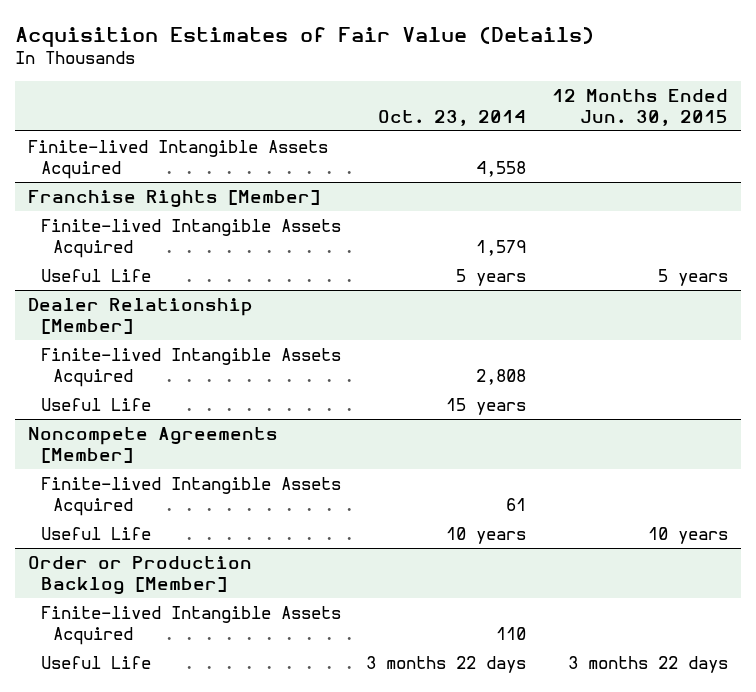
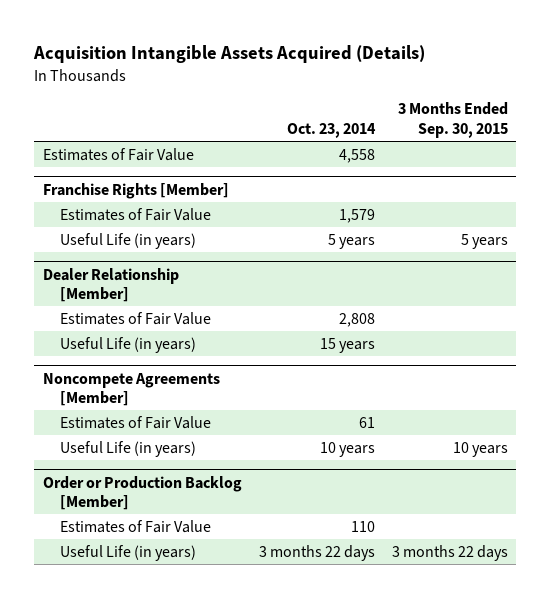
[15,26,595,47] Acquisition Estimates of Fair Value (Details) -> [33,45,426,64] Acquisition Intangible Assets Acquired (Details)
[552,88,729,126] 12 Months Ended Jun. 30, 2015 -> none
none -> [397,102,508,138] 3 Months Ended Sep. 30, 2015
[28,139,329,179] Finite-lived Intangible Assets Acquired -> [42,147,194,161] Estimates of Fair Value
[40,218,341,258] Finite-lived Intangible Assets Acquired -> [60,207,212,221] Estimates of Fair Value
[40,268,151,282] Useful Life -> [60,232,197,249] Useful Life (in years)
[40,347,341,387] Finite-lived Intangible Assets Acquired -> [60,311,212,325] Estimates of Fair Value
[40,397,151,411] Useful Life -> [60,336,197,353] Useful Life (in years)
[40,476,341,516] Finite-lived Intangible Assets Acquired -> [60,415,212,429] Estimates of Fair Value
[40,526,151,540] Useful Life -> [60,440,197,457] Useful Life (in years)
[40,605,341,645] Finite-lived Intangible Assets Acquired -> [60,519,212,533] Estimates of Fair Value
[40,655,151,669] Useful Life -> [60,544,197,561] Useful Life (in years)

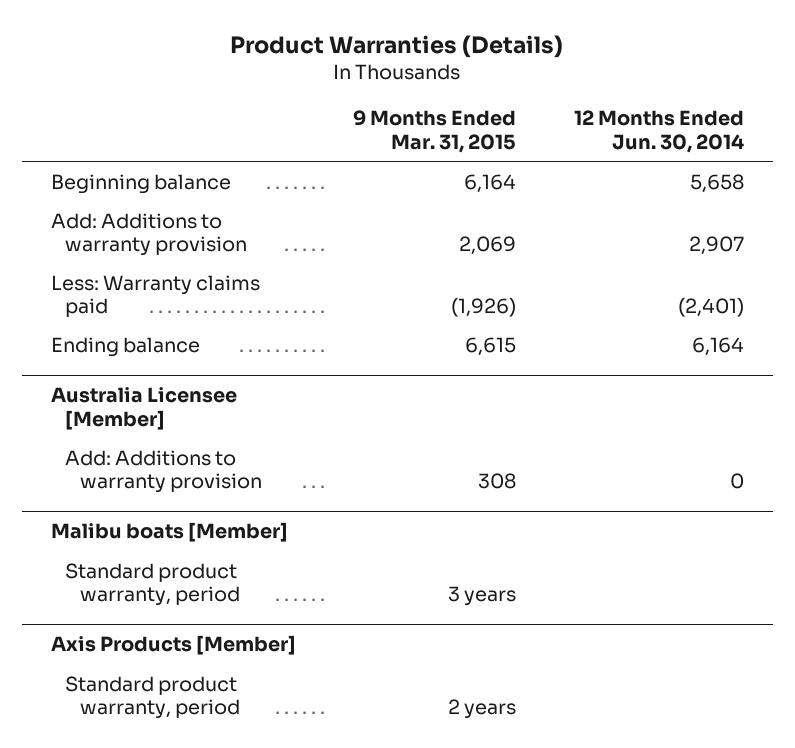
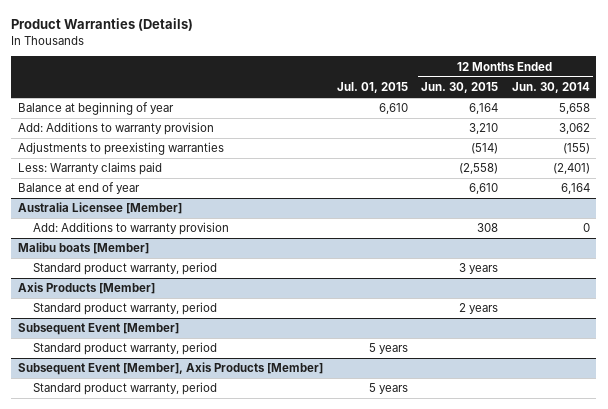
[353,110,517,153] 9 Months Ended Mar. 31, 2015 -> none
none -> [336,81,408,93] Jul. 01, 2015
none -> [421,81,499,93] Jun. 30, 2015
[50,173,231,194] Beginning balance -> [18,102,175,116] Balance at beginning of year
[689,236,745,256] 2,907 -> [558,123,590,135] 3,062
none -> [18,142,225,156] Adjustments to preexisting warranties
[50,336,200,357] Ending balance -> [18,182,141,195] Balance at end of year
none -> [18,323,180,336] Subsequent Event [Member]
none -> [32,342,217,356] Standard product warranty, period
none -> [18,362,324,376] Subsequent Event [Member], Axis Products [Member]
none -> [32,382,217,396] Standard product warranty, period

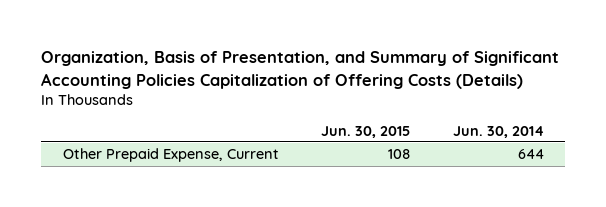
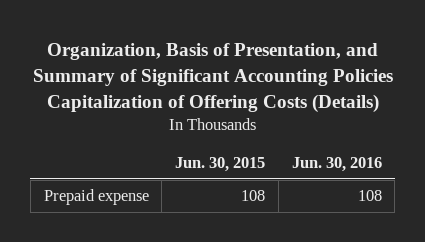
[452,125,544,138] Jun. 30, 2014 -> none
none -> [291,157,382,173] Jun. 30, 2016
[62,148,279,163] Other Prepaid Expense, Current -> [43,189,149,206] Prepaid expense

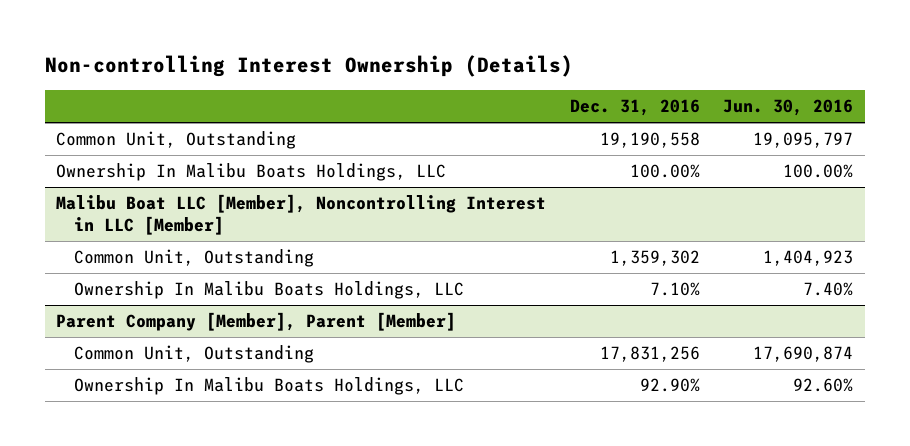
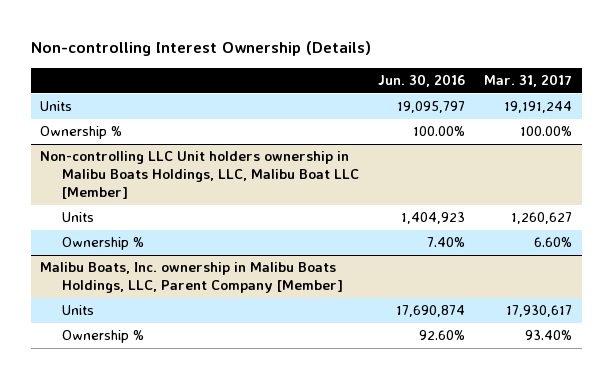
[569,99,700,117] Dec. 31, 2016 -> none
none -> [484,74,573,88] Mar. 31, 2017
[56,194,547,235] Malibu Boat LLC [Member], Noncontrolling Interest in LLC [Member] -> none
[56,312,457,332] Parent Company [Member], Parent [Member] -> none
[56,131,297,150] Common Unit, Outstanding -> [40,101,73,112] Units
[56,163,447,182] Ownership In Malibu Boats Holdings, LLC -> [40,126,123,140] Ownership %
none -> [40,151,359,200] Non-controlling LLC Unit holders ownership in Malibu Boats Holdings, LLC, Malibu Boat LLC [Member]
[74,249,315,268] Common Unit, Outstanding -> [61,212,94,223] Units
[74,281,465,300] Ownership In Malibu Boats Holdings, LLC -> [61,237,144,251] Ownership %
none -> [40,262,343,294] Malibu Boats, Inc. ownership in Malibu Boats Holdings, LLC, Parent Company [Member]
[74,345,315,364] Common Unit, Outstanding -> [61,305,94,316] Units
[74,377,465,396] Ownership In Malibu Boats Holdings, LLC -> [61,330,144,344] Ownership %

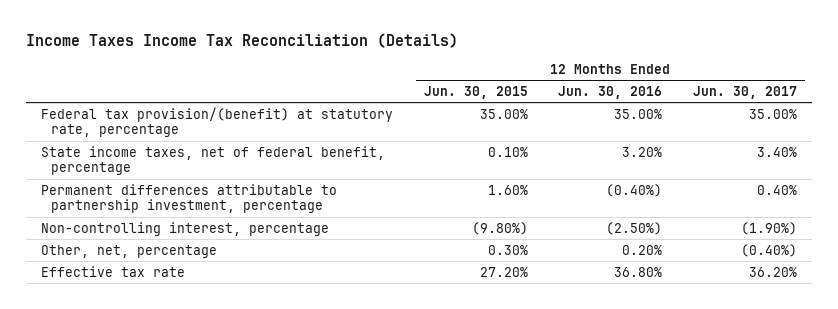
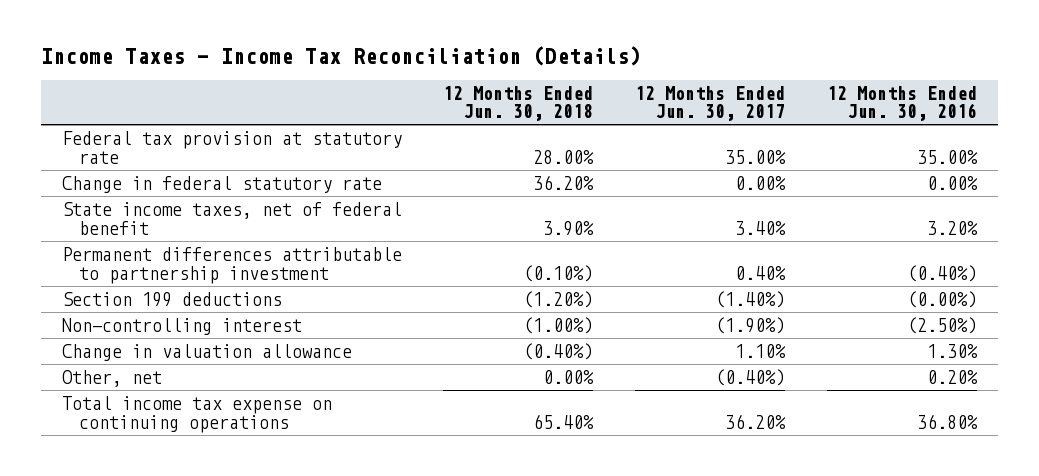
[25,32,458,48] Income Taxes Income Tax Reconciliation (Details) -> [40,46,641,67] Income Taxes - Income Tax Reconciliation (Details)
[423,85,528,99] Jun. 30, 2015 -> none
none -> [443,85,594,122] 12 Months Ended Jun. 30, 2018
[41,106,394,138] Federal tax provision/(benefit) at statutory rate, percentage -> [61,130,402,164] Federal tax provision at statutory rate
none -> [61,175,382,193] Change in federal statutory rate
[41,145,386,176] State income taxes, net of federal benefit, percentage -> [61,201,402,235] State income taxes, net of federal benefit
[41,183,338,214] Permanent differences attributable to partnership investment, percentage -> [61,246,402,284] Permanent differences attributable to partnership investment
none -> [61,291,282,307] Section 199 deductions
[41,221,330,236] Non-controlling interest, percentage -> [61,317,302,335] Non-controlling interest
none -> [61,343,352,361] Change in valuation allowance
[41,244,218,258] Other, net, percentage -> [61,369,162,387] Other, net
[41,265,186,277] Effective tax rate -> [61,395,332,433] Total income tax expense on continuing operations

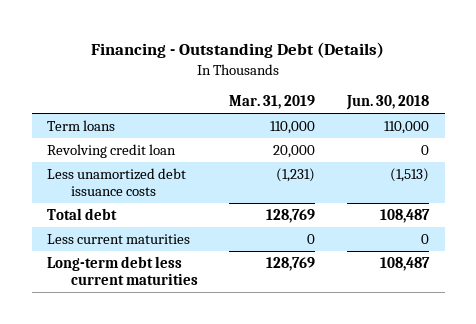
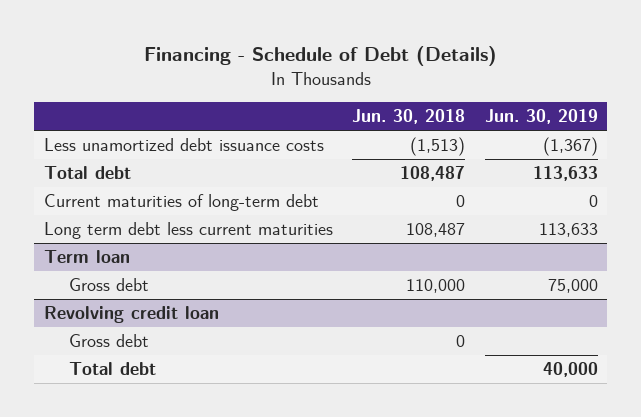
[91,41,385,58] Financing - Outstanding Debt (Details) -> [143,46,497,67] Financing - Schedule of Debt (Details)
[229,95,316,110] Mar. 31, 2019 -> none
none -> [484,109,598,125] Jun. 30, 2019
[47,119,116,131] Term loans -> none
[47,143,177,158] Revolving credit loan -> none
[47,233,191,244] Less current maturities -> [43,194,319,212] Current maturities of long-term debt
[47,255,199,286] Long-term debt less current maturities -> [43,222,333,240] Long term debt less current maturities
none -> [43,250,130,264] Term loan
none -> [69,278,150,292] Gross debt
none -> [43,306,219,324] Revolving credit loan
none -> [69,334,150,348] Gross debt
none -> [69,362,157,376] Total debt

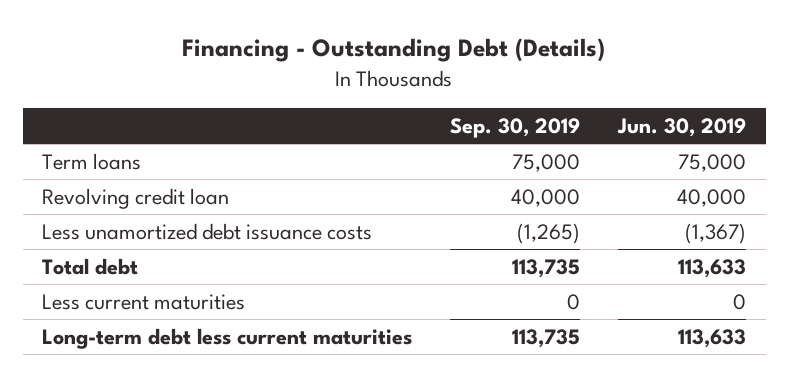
[143,46,497,67] Financing - Schedule of Debt (Details) -> [182,38,606,63] Financing - Outstanding Debt (Details)
[352,109,466,125] Jun. 30, 2018 -> none
none -> [450,117,581,138] Sep. 30, 2019
none -> [41,152,141,170] Term loans
none -> [41,187,229,209] Revolving credit loan
[43,250,130,264] Term loan -> none
[69,278,150,292] Gross debt -> none
[43,306,219,324] Revolving credit loan -> none
[69,334,150,348] Gross debt -> none
[69,362,157,376] Total debt -> none
[43,194,319,212] Current maturities of long-term debt -> [41,293,245,310] Less current maturities
[43,222,333,240] Long term debt less current maturities -> [41,327,412,349] Long-term debt less current maturities

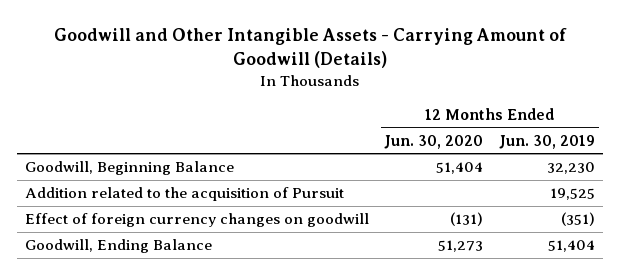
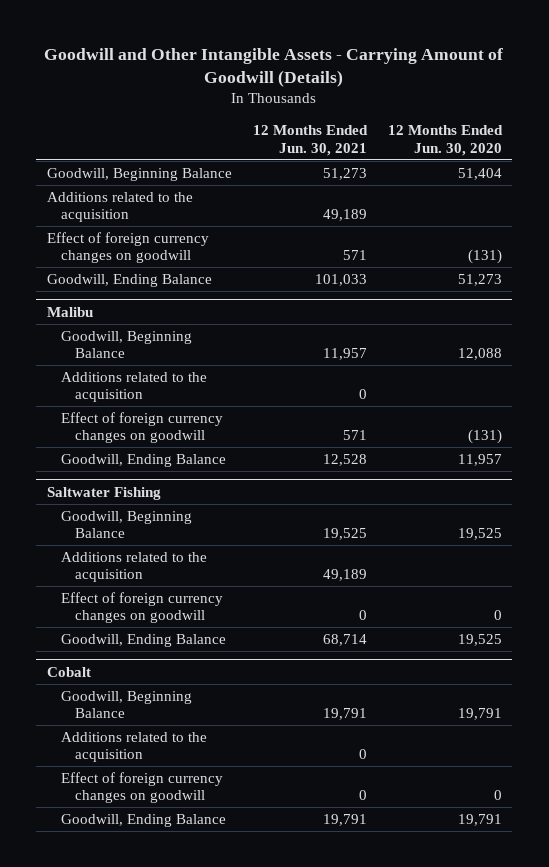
[498,134,595,149] Jun. 30, 2019 -> none
none -> [252,125,368,156] 12 Months Ended Jun. 30, 2021
[24,187,344,202] Addition related to the acquisition of Pursuit -> [46,191,193,223] Additions related to the acquisition
none -> [46,306,93,317] Malibu
none -> [61,330,193,359] Goodwill, Beginning Balance
none -> [61,371,208,403] Additions related to the acquisition
none -> [61,411,224,444] Effect of foreign currency changes on goodwill
none -> [61,453,227,467] Goodwill, Ending Balance
none -> [46,486,161,500] Saltwater Fishing
none -> [61,510,193,539] Goodwill, Beginning Balance
none -> [61,551,208,583] Additions related to the acquisition
none -> [61,591,224,624] Effect of foreign currency changes on goodwill
none -> [61,633,227,647] Goodwill, Ending Balance
none -> [46,666,91,677] Cobalt
none -> [61,690,193,719] Goodwill, Beginning Balance
none -> [61,731,208,763] Additions related to the acquisition
none -> [61,771,224,804] Effect of foreign currency changes on goodwill
none -> [61,813,227,827] Goodwill, Ending Balance

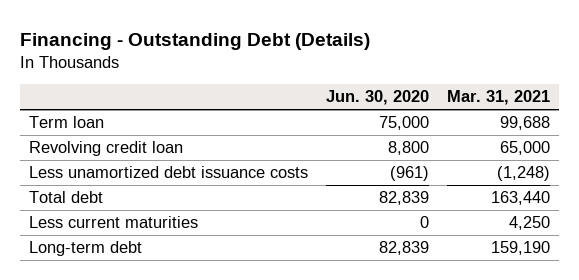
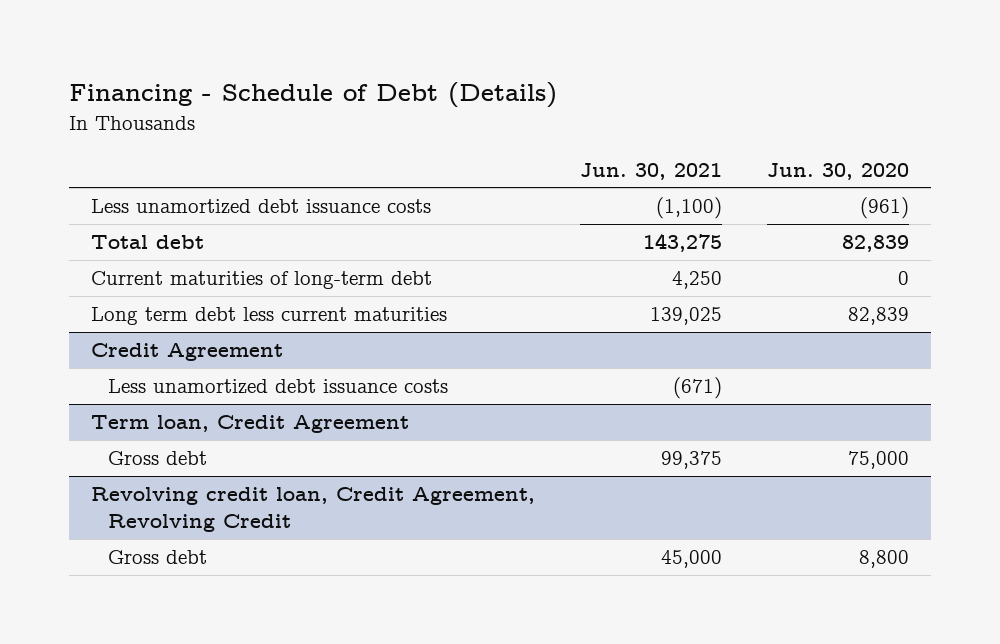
[20,32,371,50] Financing - Outstanding Debt (Details) -> [68,82,557,109] Financing - Schedule of Debt (Details)
[446,90,550,106] Mar. 31, 2021 -> none
none -> [579,162,722,180] Jun. 30, 2021
[29,116,105,129] Term loan -> none
[29,141,184,157] Revolving credit loan -> none
[29,216,199,229] Less current maturities -> [90,271,432,290] Current maturities of long-term debt
[29,241,143,257] Long-term debt -> [90,307,447,326] Long term debt less current maturities
none -> [90,343,283,362] Credit Agreement
none -> [107,379,448,395] Less unamortized debt issuance costs
none -> [90,415,409,434] Term loan, Credit Agreement
none -> [107,451,207,466] Gross debt
none -> [90,487,535,533] Revolving credit loan, Credit Agreement, Revolving Credit
none -> [107,550,207,565] Gross debt

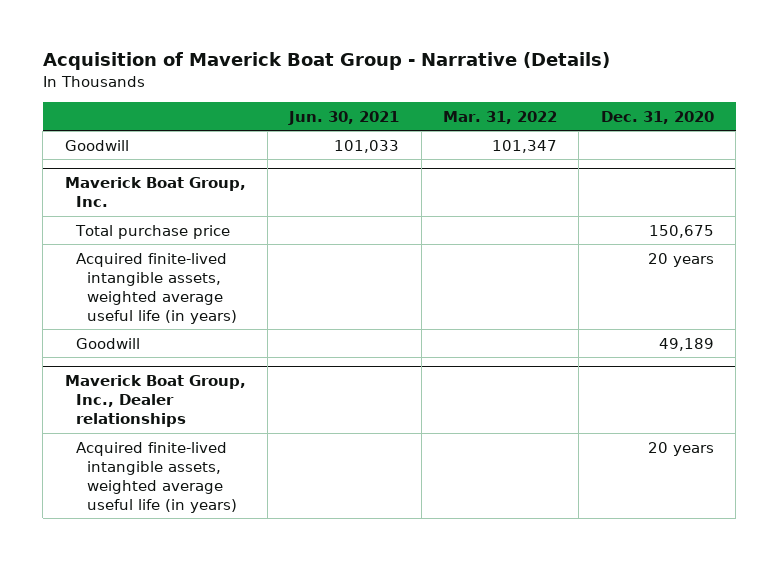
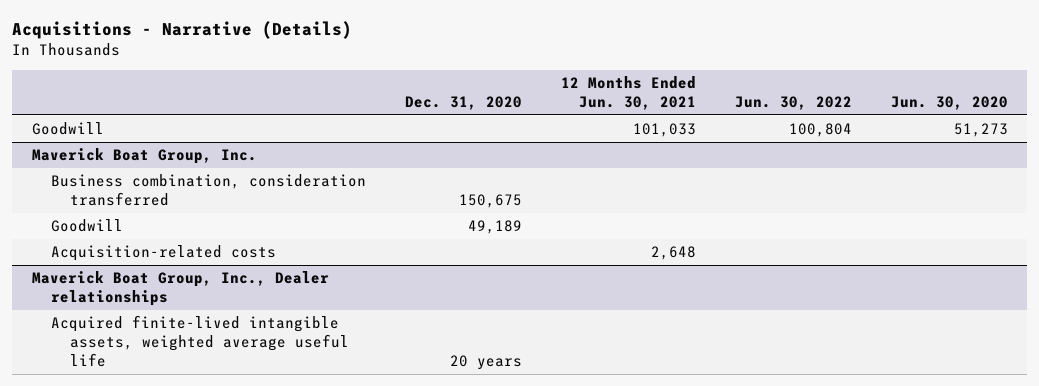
[42,52,610,71] Acquisition of Maverick Boat Group - Narrative (Details) -> [12,21,353,40] Acquisitions - Narrative (Details)
[288,110,400,125] Jun. 30, 2021 -> none
[443,110,558,124] Mar. 31, 2022 -> none
none -> [560,76,696,110] 12 Months Ended Jun. 30, 2021
none -> [734,95,852,110] Jun. 30, 2022
none -> [890,95,1008,110] Jun. 30, 2020
[75,252,237,324] Acquired finite-lived intangible assets, weighted average useful life (in years) -> none
[74,224,230,239] Total purchase price -> [51,174,367,207] Business combination, consideration transferred
none -> [51,245,277,262] Acquisition-related costs
[75,441,237,513] Acquired finite-lived intangible assets, weighted average useful life (in years) -> [51,315,350,368] Acquired finite-lived intangible assets, weighted average useful life

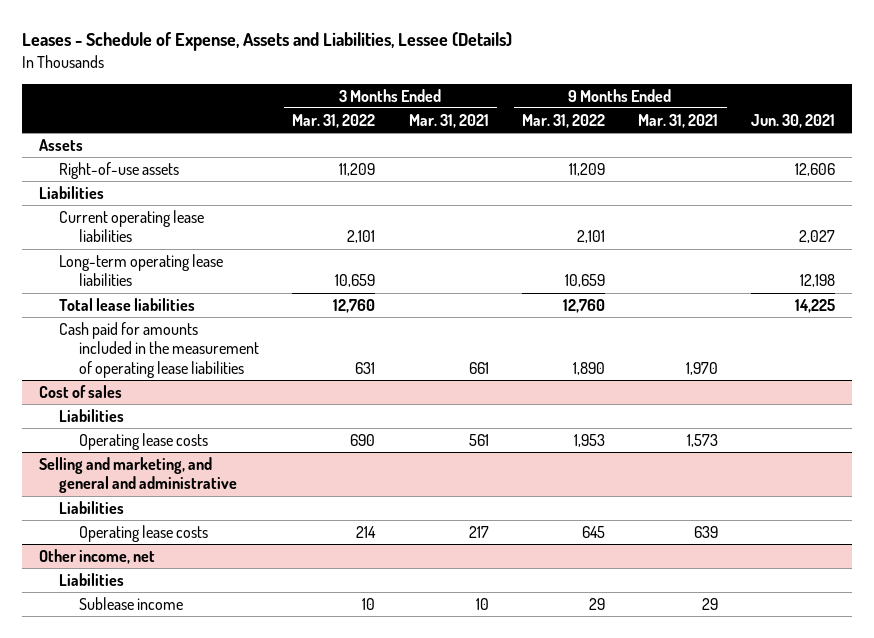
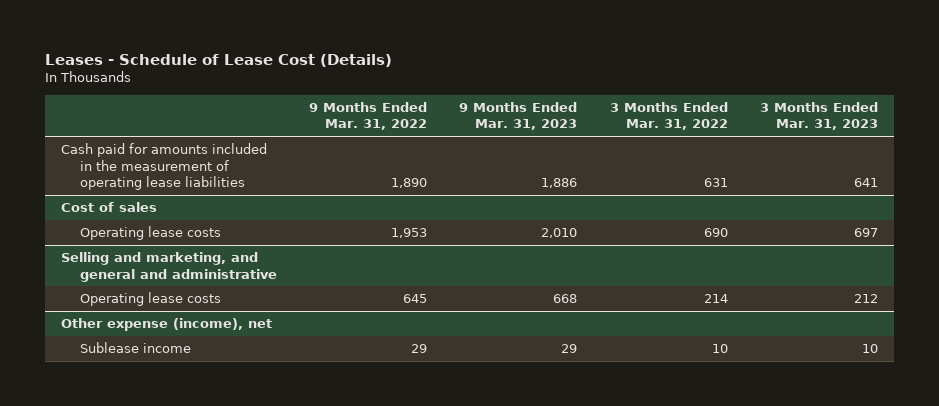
[21,32,512,52] Leases - Schedule of Expense, Assets and Liabilities, Lessee (Details) -> [44,53,392,67] Leases - Schedule of Lease Cost (Details)
[408,113,489,128] Mar. 31, 2021 -> none
[638,113,719,128] Mar. 31, 2021 -> none
[751,113,836,128] Jun. 30, 2021 -> none
none -> [459,101,578,131] 9 Months Ended Mar. 31, 2023
none -> [759,101,878,131] 3 Months Ended Mar. 31, 2023
[38,138,83,151] Assets -> none
[58,161,179,179] Right-of-use assets -> none
[38,185,104,199] Liabilities -> none
[58,209,204,243] Current operating lease liabilities -> none
[58,253,223,287] Long-term operating lease liabilities -> none
[58,297,195,311] Total lease liabilities -> none
[58,408,124,422] Liabilities -> none
[58,500,124,514] Liabilities -> none
[58,572,124,586] Liabilities -> none
[38,548,155,564] Other income, net -> [60,318,272,332] Other expense (income), net

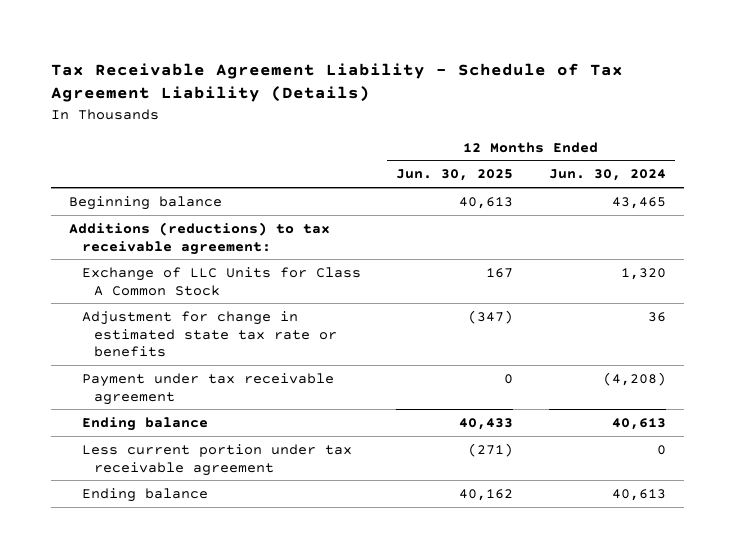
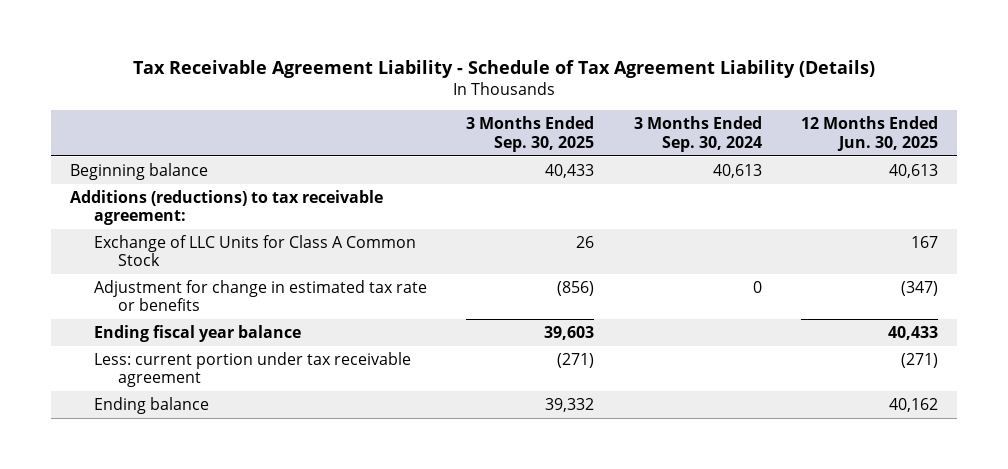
[549,169,667,182] Jun. 30, 2024 -> none
none -> [466,116,595,152] 3 Months Ended Sep. 30, 2025
none -> [633,116,762,152] 3 Months Ended Sep. 30, 2024
[81,372,334,405] Payment under tax receivable agreement -> none
[81,310,337,358] Adjustment for change in estimated state tax rate or benefits -> [94,279,428,312] Adjustment for change in estimated tax rate or benefits
[81,416,208,431] Ending balance -> [94,324,302,342] Ending fiscal year balance
[81,443,352,476] Less current portion under tax receivable agreement -> [94,351,412,388] Less: current portion under tax receivable agreement

